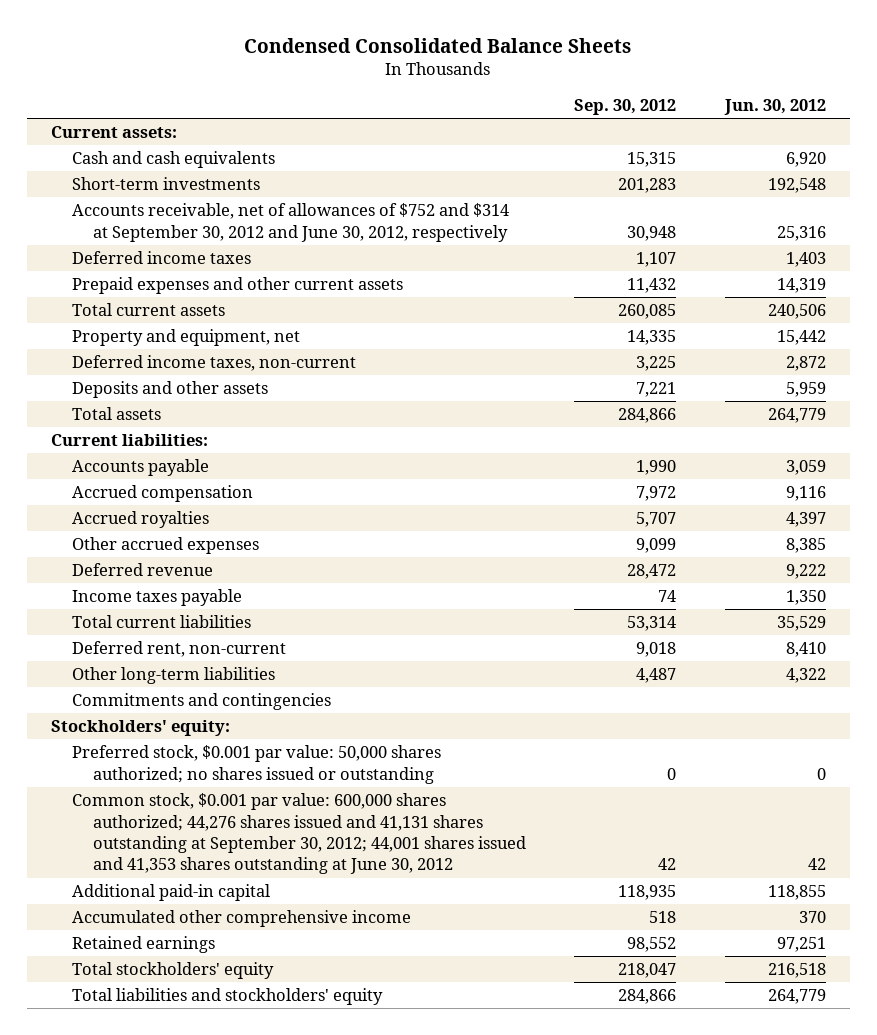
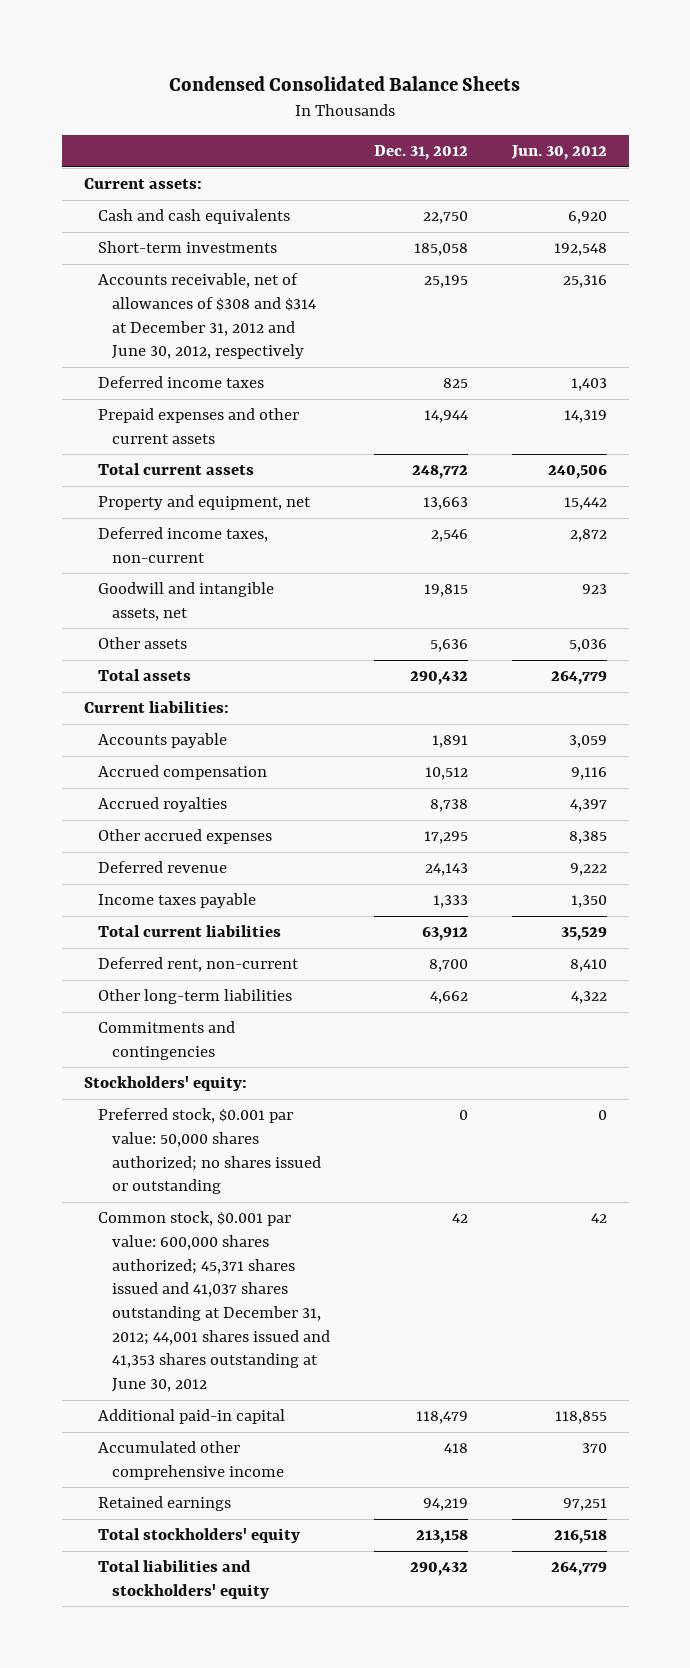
[574,99,677,116] Sep. 30, 2012 -> none
none -> [373,145,468,161] Dec. 31, 2012
[72,203,510,242] Accounts receivable, net of allowances of $752 and $314 at September 30, 2012 and June 30, 2012, respectively -> [97,273,316,360] Accounts receivable, net of allowances of $308 and $314 at December 31, 2012 and June 30, 2012, respectively
none -> [97,582,274,621] Goodwill and intangible assets, net
[72,381,269,399] Deposits and other assets -> [97,637,187,650] Other assets
[785,382,826,398] 5,959 -> [568,639,607,653] 5,036
[72,793,527,875] Common stock, $0.001 par value: 600,000 shares authorized; 44,276 shares issued and 41,131 shares outstanding at September 30, 2012; 44,001 shares issued and 41,353 shares outstanding at June 30, 2012 -> [97,1211,330,1392] Common stock, $0.001 par value: 600,000 shares authorized; 45,371 shares issued and 41,037 shares outstanding at December 31, 2012; 44,001 shares issued and 41,353 shares outstanding at June 30, 2012

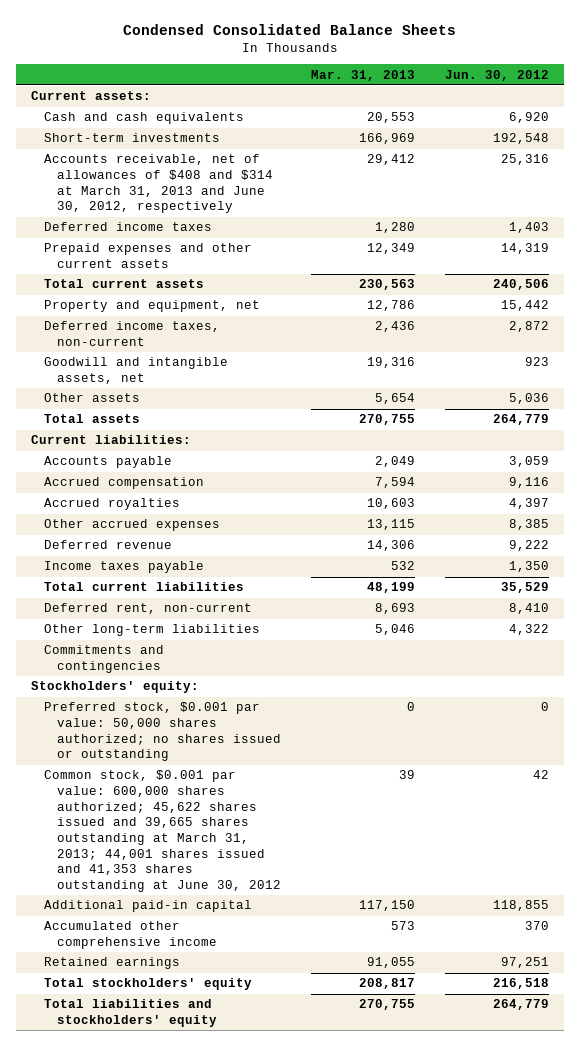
[373,145,468,161] Dec. 31, 2012 -> none
none -> [310,69,415,81] Mar. 31, 2013
[97,273,316,360] Accounts receivable, net of allowances of $308 and $314 at December 31, 2012 and June 30, 2012, respectively -> [43,154,273,214] Accounts receivable, net of allowances of $408 and $314 at March 31, 2013 and June 30, 2012, respectively
[97,1211,330,1392] Common stock, $0.001 par value: 600,000 shares authorized; 45,371 shares issued and 41,037 shares outstanding at December 31, 2012; 44,001 shares issued and 41,353 shares outstanding at June 30, 2012 -> [43,770,281,893] Common stock, $0.001 par value: 600,000 shares authorized; 45,622 shares issued and 39,665 shares outstanding at March 31, 2013; 44,001 shares issued and 41,353 shares outstanding at June 30, 2012

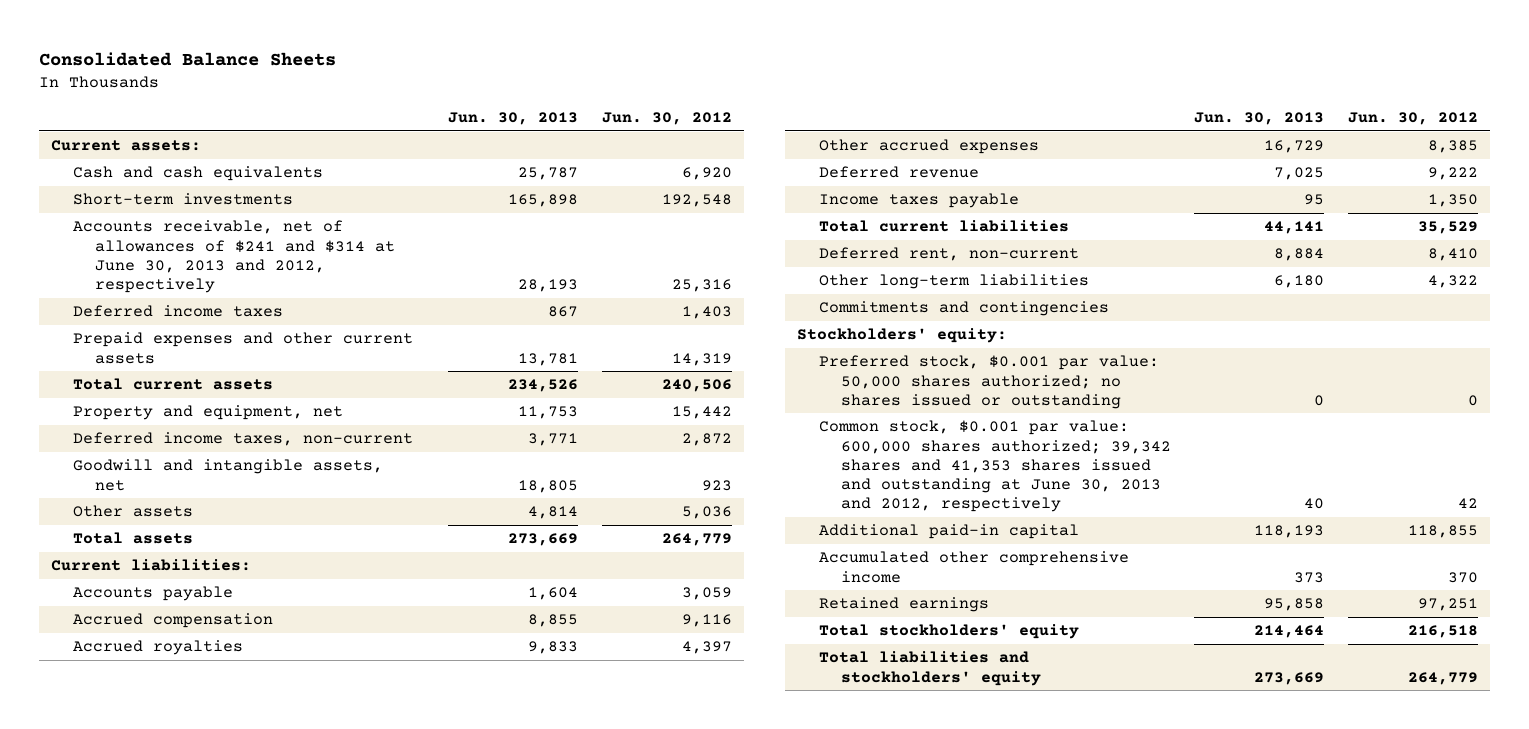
[122,24,456,36] Condensed Consolidated Balance Sheets -> [39,51,337,66] Consolidated Balance Sheets
[310,69,415,81] Mar. 31, 2013 -> none
none -> [448,112,579,126] Jun. 30, 2013
[43,154,273,214] Accounts receivable, net of allowances of $408 and $314 at March 31, 2013 and June 30, 2012, respectively -> [72,220,395,294] Accounts receivable, net of allowances of $241 and $314 at June 30, 2013 and 2012, respectively
[43,770,281,893] Common stock, $0.001 par value: 600,000 shares authorized; 45,622 shares issued and 39,665 shares outstanding at March 31, 2013; 44,001 shares issued and 41,353 shares outstanding at June 30, 2012 -> [818,420,1171,513] Common stock, $0.001 par value: 600,000 shares authorized; 39,342 shares and 41,353 shares issued and outstanding at June 30, 2013 and 2012, respectively

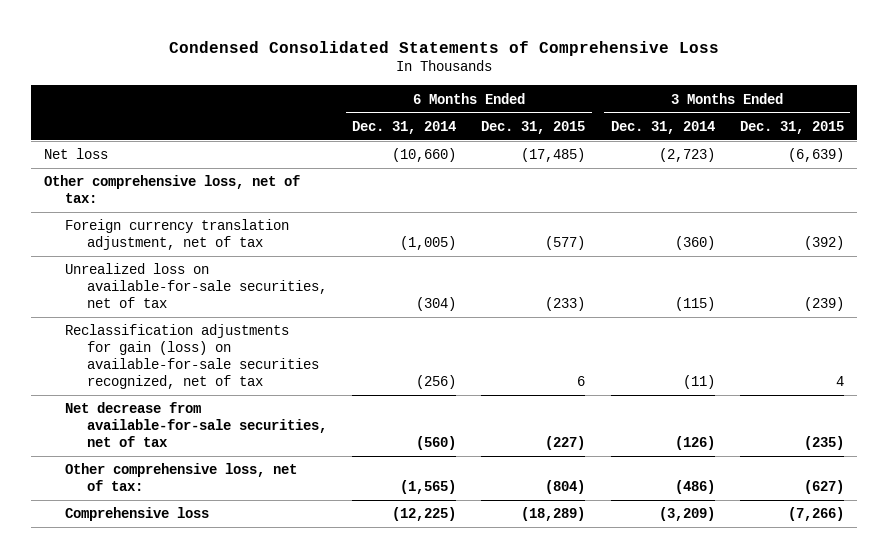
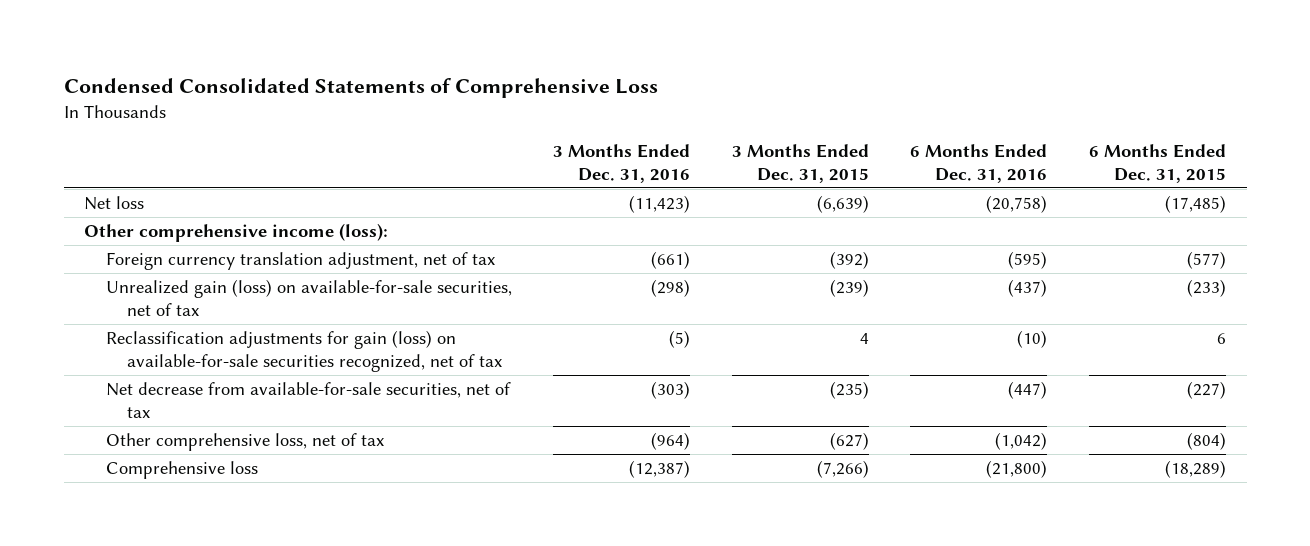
[351,120,456,134] Dec. 31, 2014 -> none
[610,120,715,134] Dec. 31, 2014 -> none
none -> [553,143,691,183] 3 Months Ended Dec. 31, 2016
none -> [910,143,1048,183] 6 Months Ended Dec. 31, 2016
[43,175,300,204] Other comprehensive loss, net of tax: -> [84,223,389,243] Other comprehensive income (loss):
[65,263,327,309] Unrealized loss on available-for-sale securities, net of tax -> [105,279,512,317] Unrealized gain (loss) on available-for-sale securities, net of tax
[65,463,298,492] Other comprehensive loss, net of tax: -> [105,433,384,452] Other comprehensive loss, net of tax

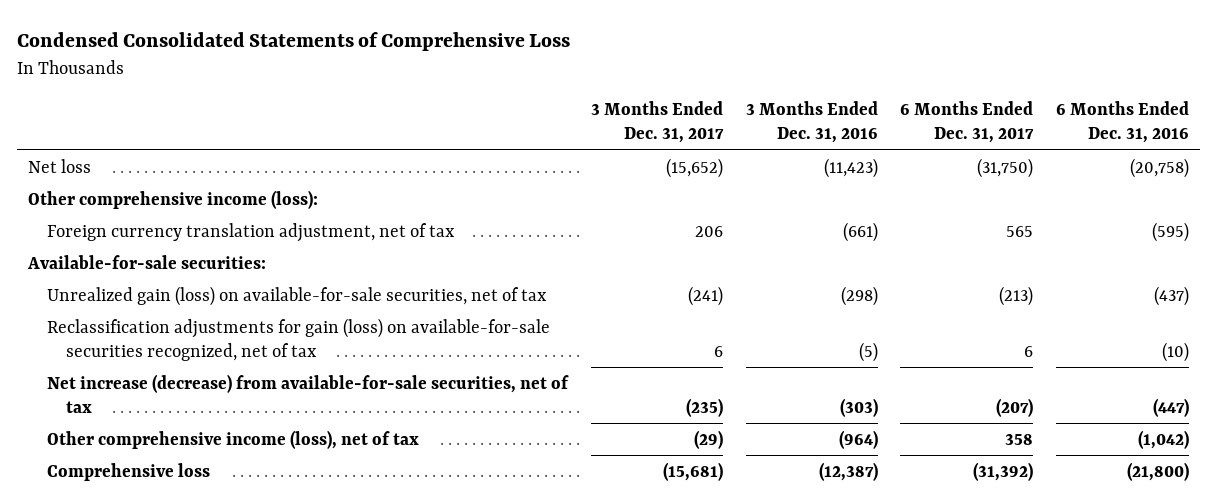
[731,143,869,183] 3 Months Ended Dec. 31, 2015 -> none
[1089,143,1227,183] 6 Months Ended Dec. 31, 2015 -> none
none -> [590,101,724,144] 3 Months Ended Dec. 31, 2017
none -> [900,101,1035,144] 6 Months Ended Dec. 31, 2017
none -> [27,254,267,269] Available-for-sale securities:
[105,382,511,419] Net decrease from available-for-sale securities, net of tax -> [47,373,570,413] Net increase (decrease) from available-for-sale securities, net of tax
[105,433,384,452] Other comprehensive loss, net of tax -> [47,429,420,449] Other comprehensive income (loss), net of tax

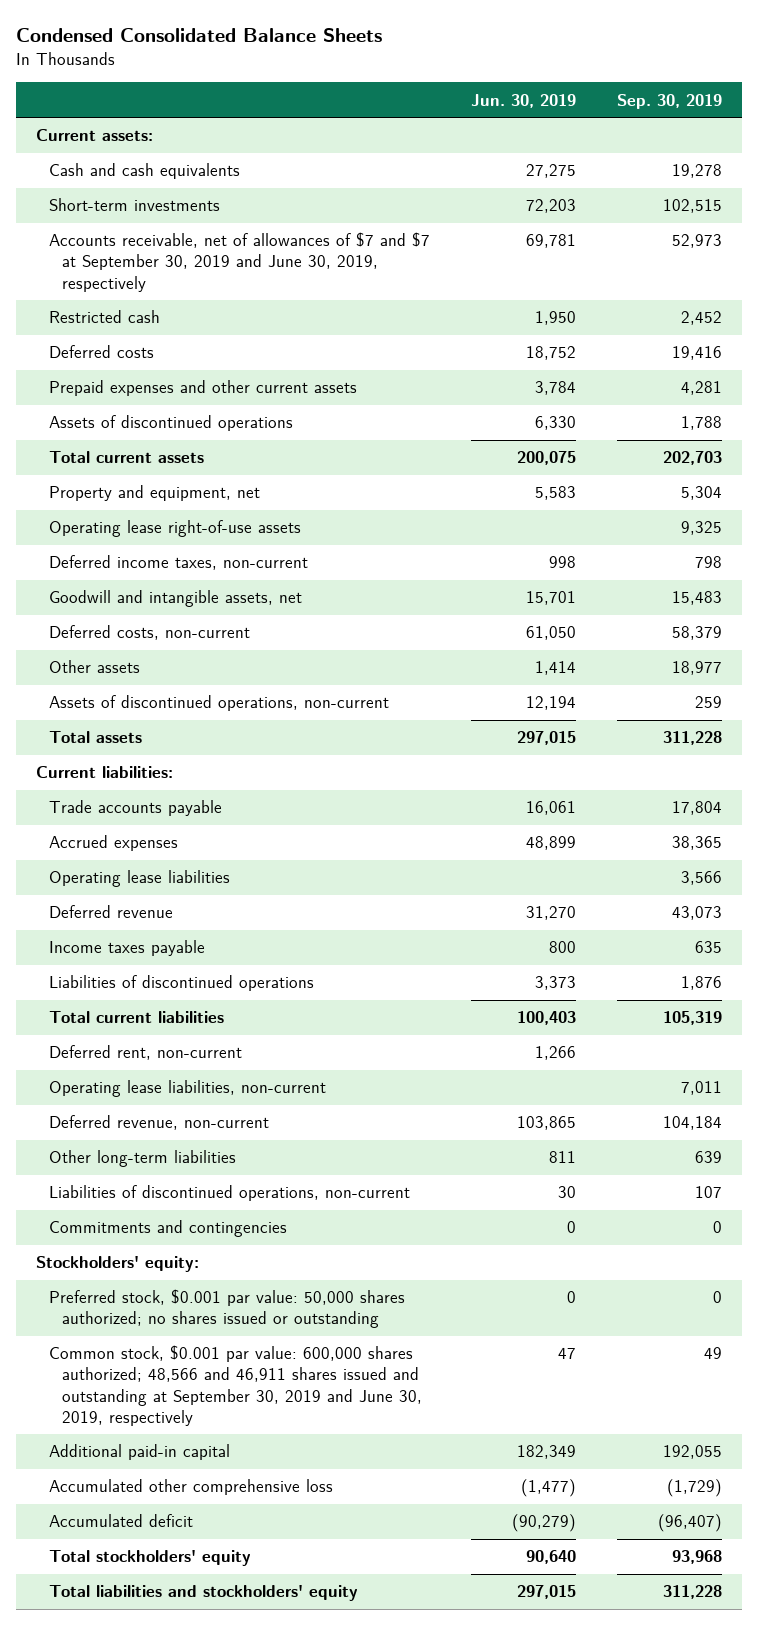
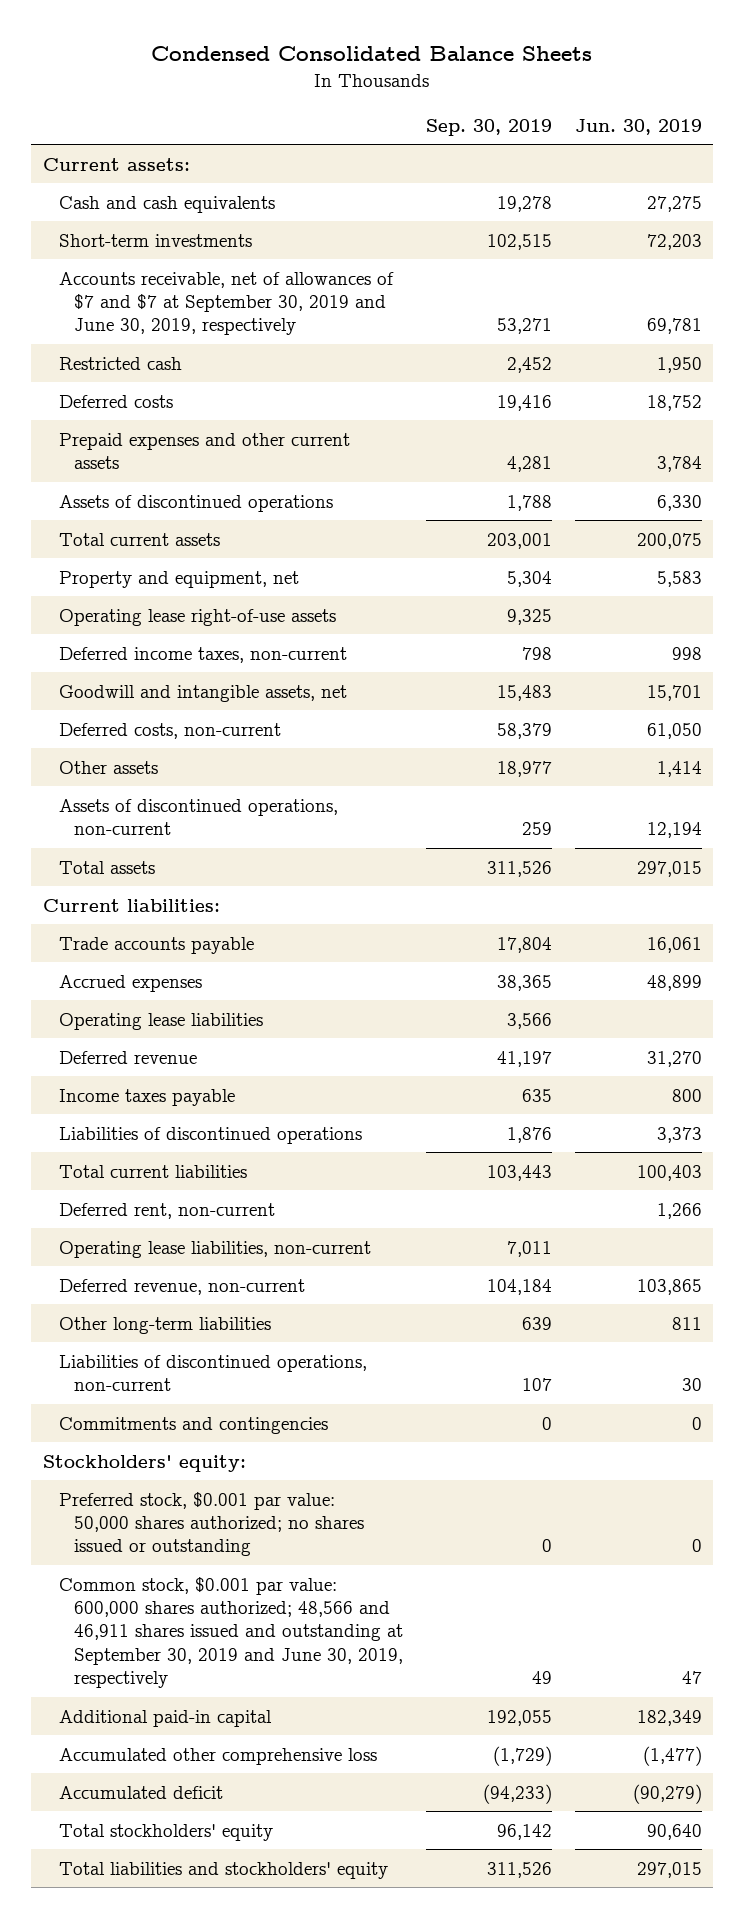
[671,234,722,249] 52,973 -> [497,318,553,335] 53,271
[662,451,722,466] 202,703 -> [487,532,553,549] 203,001
[662,731,722,746] 311,228 -> [487,860,553,877] 311,526
[671,906,722,921] 43,073 -> [497,1050,553,1067] 41,197
[662,1011,722,1026] 105,319 -> [487,1164,553,1181] 103,443
[657,1514,722,1533] (96,407) -> [483,1783,553,1804] (94,233)
[671,1550,722,1565] 93,968 -> [497,1823,553,1840] 96,142
[662,1585,722,1600] 311,228 -> [487,1861,553,1878] 311,526

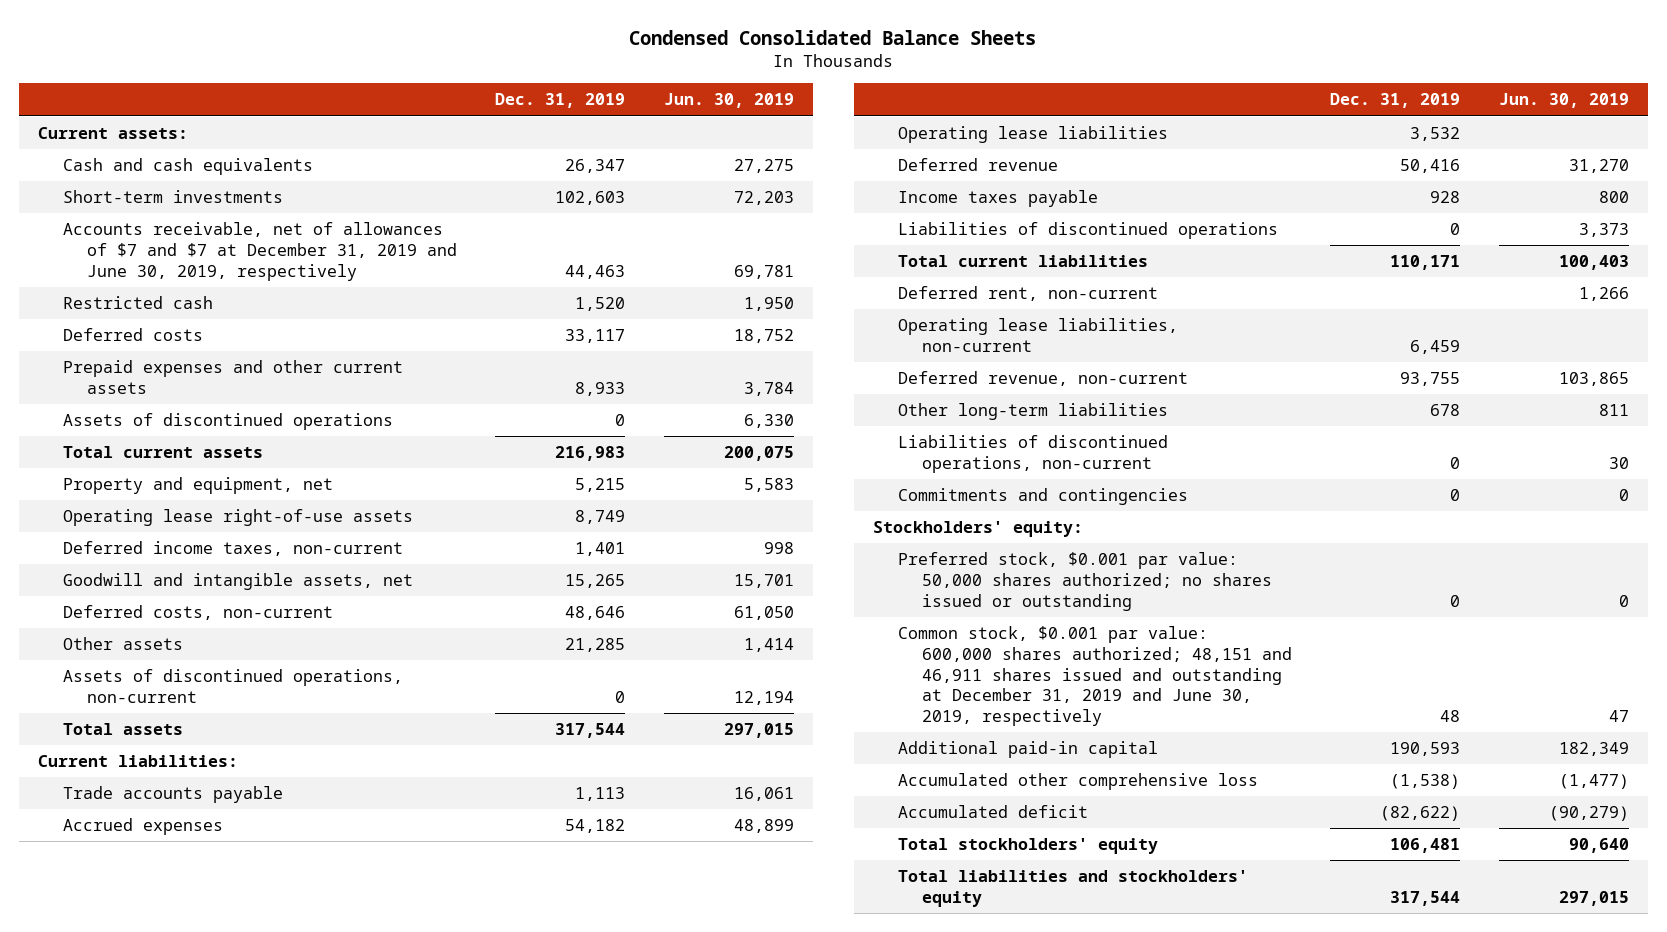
[426,118,553,136] Sep. 30, 2019 -> none
none -> [495,93,626,109] Dec. 31, 2019
[58,271,394,336] Accounts receivable, net of allowances of $7 and $7 at September 30, 2019 and June 30, 2019, respectively -> [62,222,458,281] Accounts receivable, net of allowances of $7 and $7 at December 31, 2019 and June 30, 2019, respectively
[58,1576,404,1689] Common stock, $0.001 par value: 600,000 shares authorized; 48,566 and 46,911 shares issued and outstanding at September 30, 2019 and June 30, 2019, respectively -> [897,626,1292,727] Common stock, $0.001 par value: 600,000 shares authorized; 48,151 and 46,911 shares issued and outstanding at December 31, 2019 and June 30, 2019, respectively

